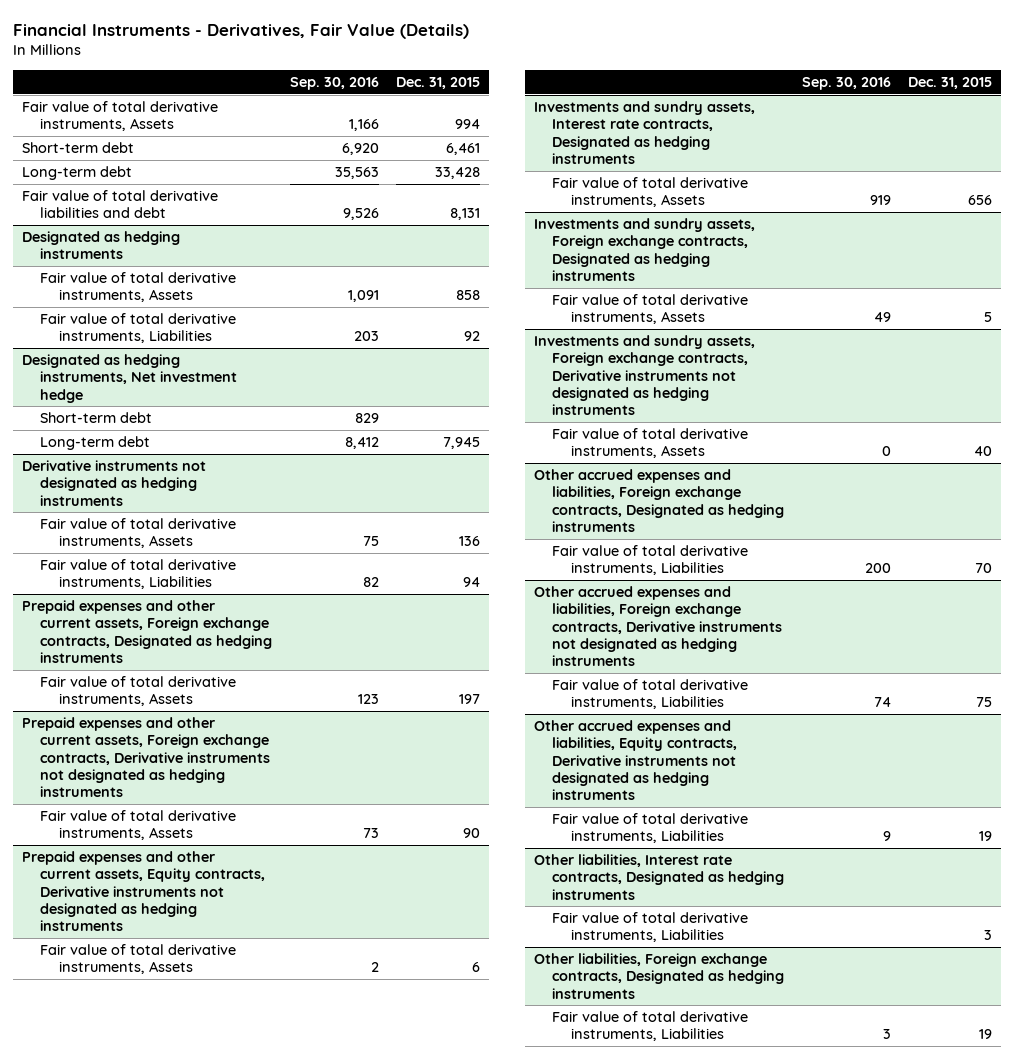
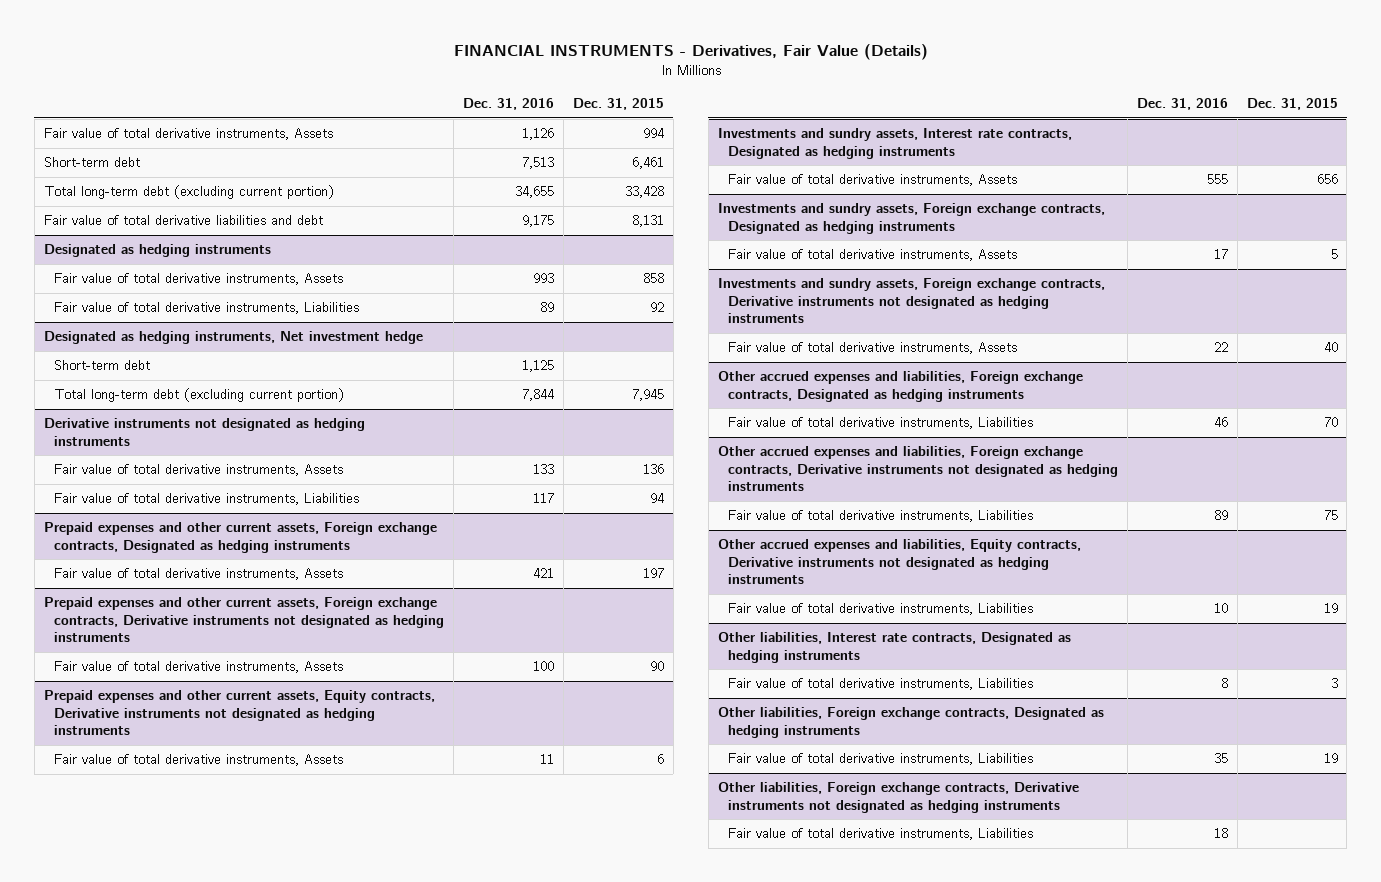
[13,23,470,39] Financial Instruments - Derivatives, Fair Value (Details) -> [453,44,928,61] FINANCIAL INSTRUMENTS - Derivatives, Fair Value (Details)
[289,77,379,91] Sep. 30, 2016 -> none
none -> [463,98,555,111] Dec. 31, 2016
[21,166,132,181] Long-term debt -> [43,185,334,200] Total long-term debt (excluding current portion)
[40,436,151,451] Long-term debt -> [54,388,345,403] Total long-term debt (excluding current portion)
none -> [717,782,1079,813] Other liabilities, Foreign exchange contracts, Derivative instruments not designated as hedging instruments
none -> [728,828,1034,841] Fair value of total derivative instruments, Liabilities

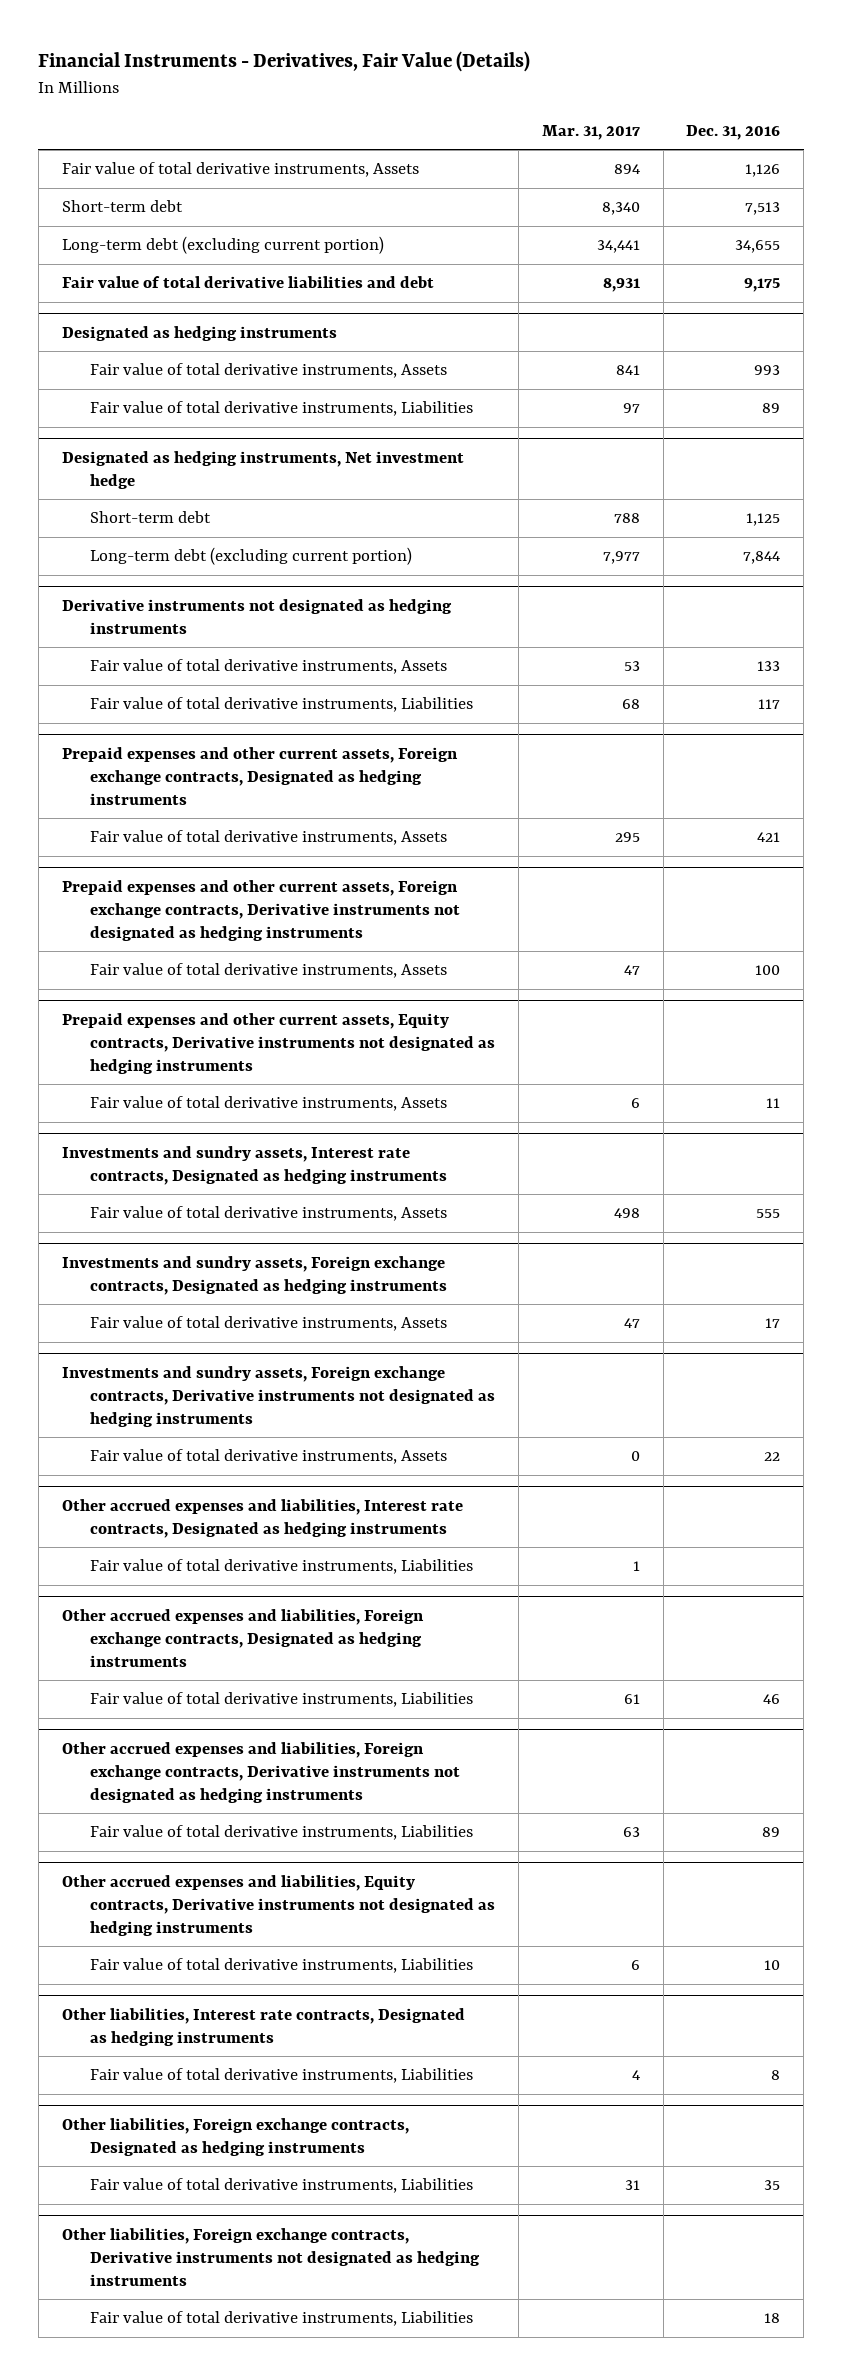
[453,44,928,61] FINANCIAL INSTRUMENTS - Derivatives, Fair Value (Details) -> [38,51,531,73] Financial Instruments - Derivatives, Fair Value (Details)
[572,98,664,111] Dec. 31, 2015 -> none
none -> [541,124,640,140] Mar. 31, 2017
[43,185,334,200] Total long-term debt (excluding current portion) -> [61,236,384,255] Long-term debt (excluding current portion)
[54,388,345,403] Total long-term debt (excluding current portion) -> [90,547,413,566] Long-term debt (excluding current portion)
none -> [61,1498,463,1538] Other accrued expenses and liabilities, Interest rate contracts, Designated as hedging instruments
none -> [90,1559,474,1575] Fair value of total derivative instruments, Liabilities

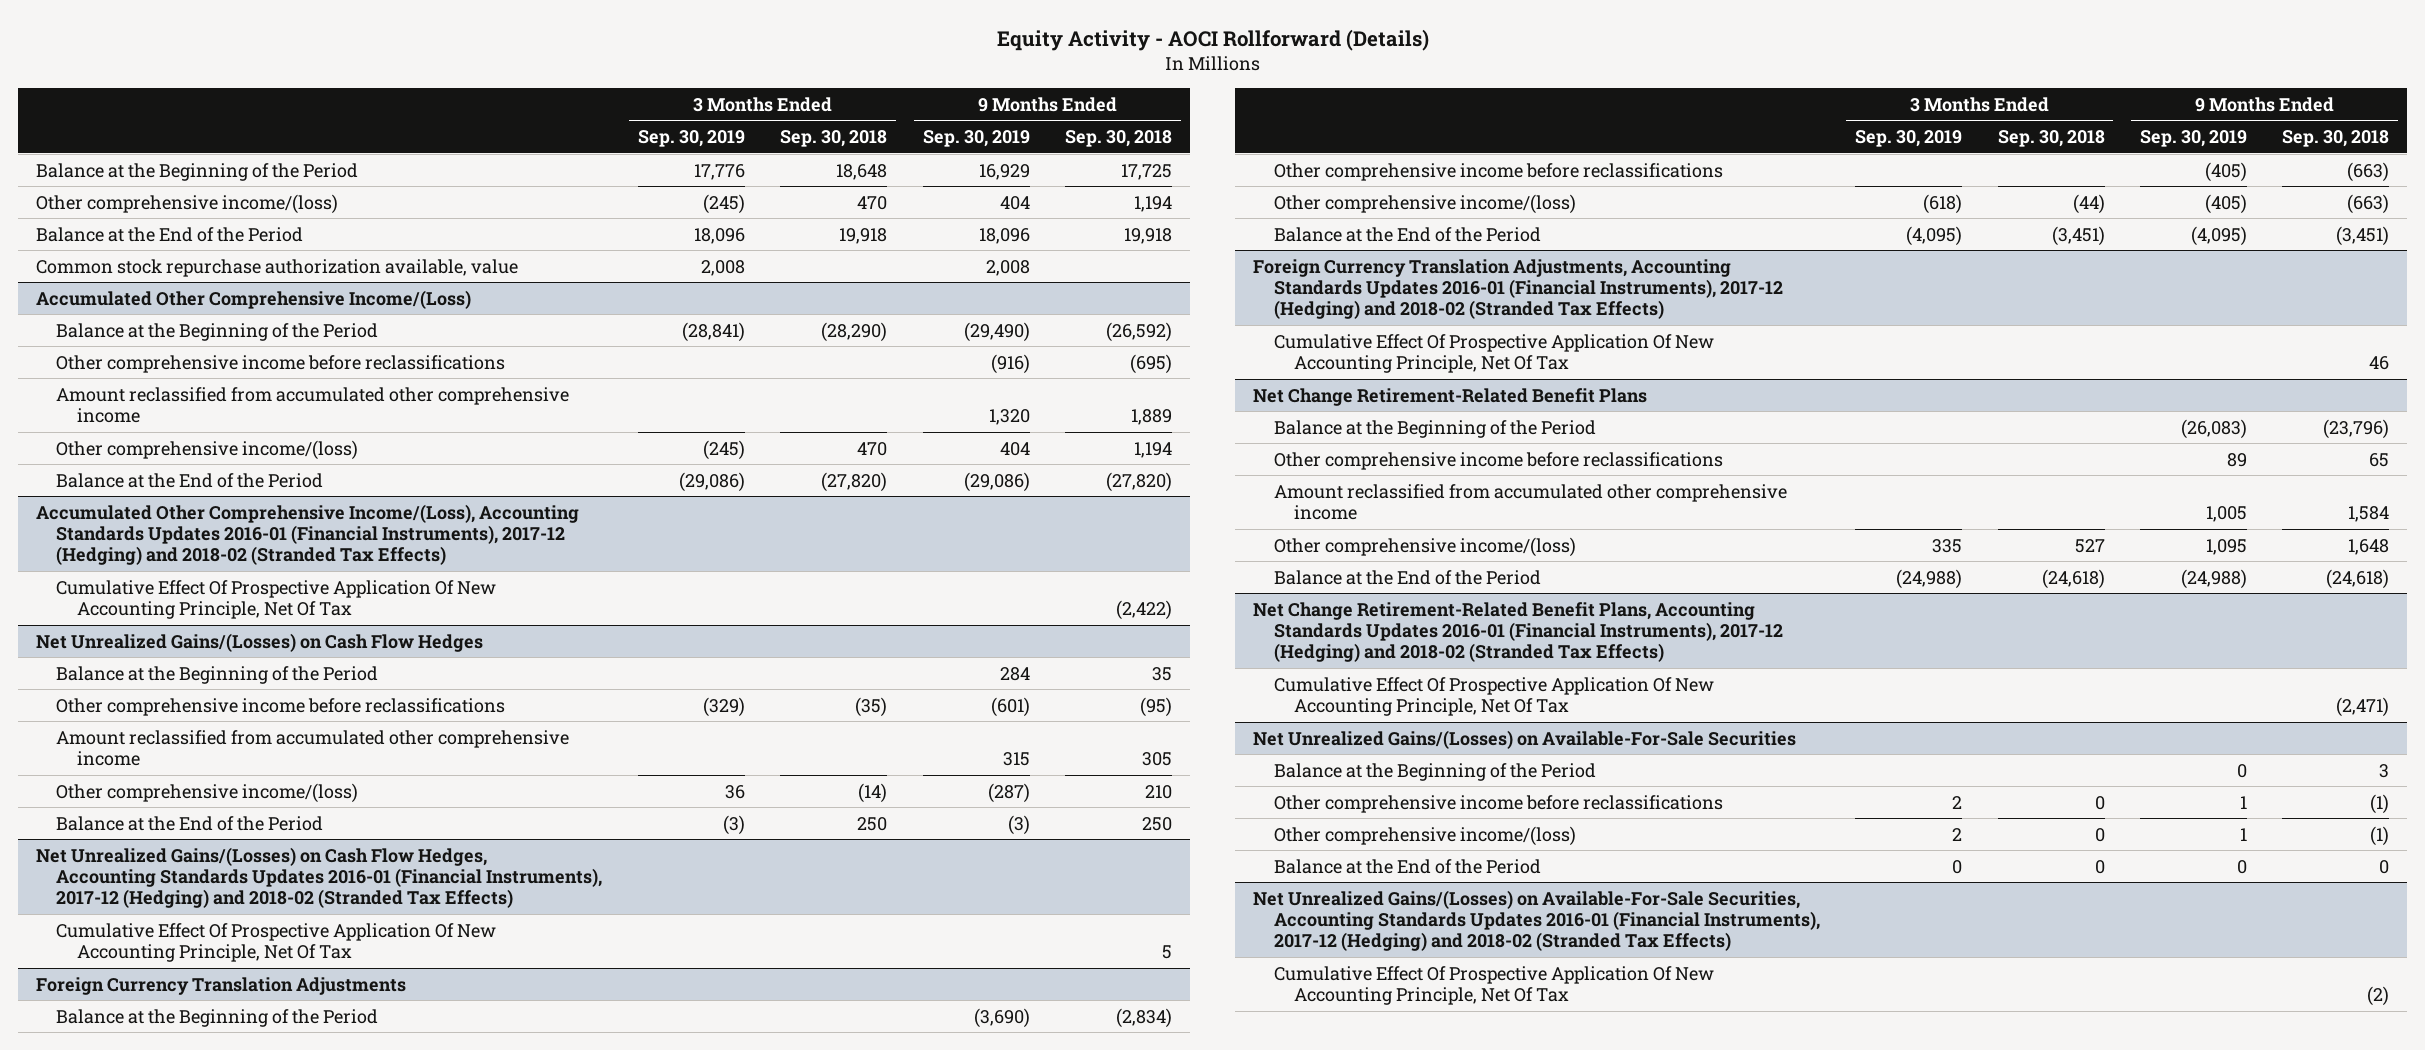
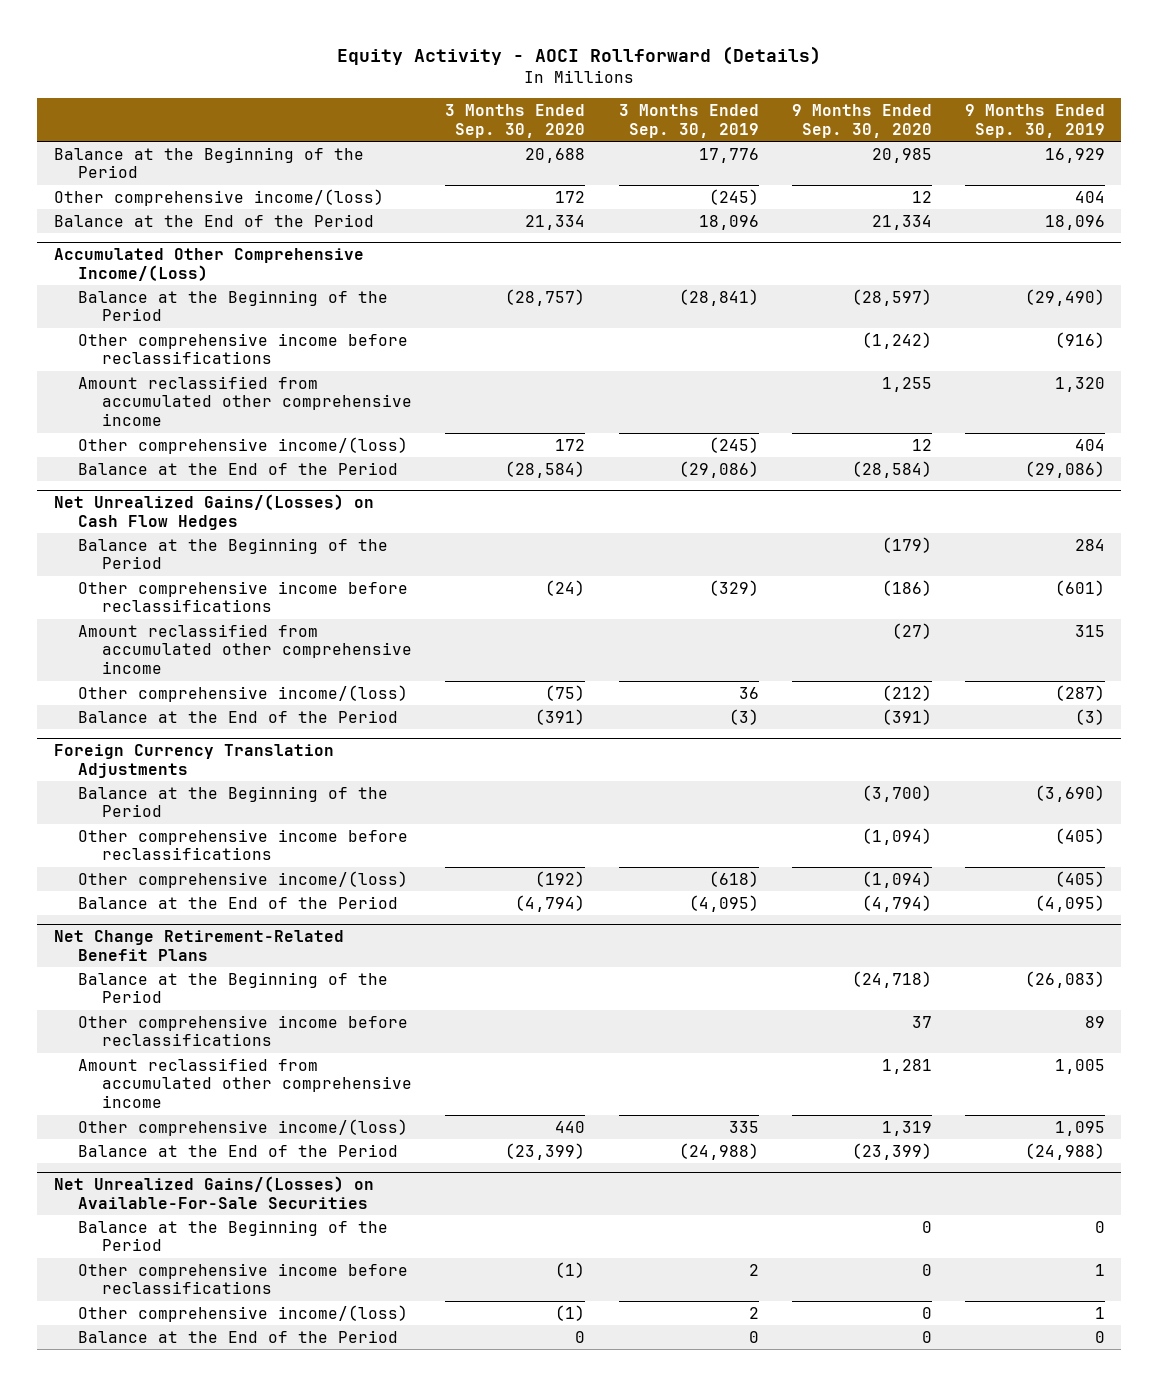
[780,130,888,148] Sep. 30, 2018 -> none
[1065,130,1173,148] Sep. 30, 2018 -> none
none -> [445,104,586,138] 3 Months Ended Sep. 30, 2020
none -> [791,104,932,138] 9 Months Ended Sep. 30, 2020
[35,258,518,277] Common stock repurchase authorization available, value -> none
[35,503,579,566] Accumulated Other Comprehensive Income/(Loss), Accounting Standards Updates 2016-01 (Financial Instruments), 2017-12 (Hedging) and 2018-02 (Stranded Tax Effects) -> none
[56,579,497,619] Cumulative Effect Of Prospective Application Of New Accounting Principle, Net Of Tax -> none
[35,846,603,909] Net Unrealized Gains/(Losses) on Cash Flow Hedges, Accounting Standards Updates 2016-01 (Financial Instruments), 2017-12 (Hedging) and 2018-02 (Stranded Tax Effects) -> none
[56,922,497,962] Cumulative Effect Of Prospective Application Of New Accounting Principle, Net Of Tax -> none
[1252,258,1783,320] Foreign Currency Translation Adjustments, Accounting Standards Updates 2016-01 (Financial Instruments), 2017-12 (Hedging) and 2018-02 (Stranded Tax Effects) -> none
[1273,333,1714,373] Cumulative Effect Of Prospective Application Of New Accounting Principle, Net Of Tax -> none
[1252,601,1783,663] Net Change Retirement-Related Benefit Plans, Accounting Standards Updates 2016-01 (Financial Instruments), 2017-12 (Hedging) and 2018-02 (Stranded Tax Effects) -> none
[1273,676,1714,716] Cumulative Effect Of Prospective Application Of New Accounting Principle, Net Of Tax -> none
[1252,889,1820,952] Net Unrealized Gains/(Losses) on Available-For-Sale Securities, Accounting Standards Updates 2016-01 (Financial Instruments), 2017-12 (Hedging) and 2018-02 (Stranded Tax Effects) -> none
[1273,965,1714,1005] Cumulative Effect Of Prospective Application Of New Accounting Principle, Net Of Tax -> none

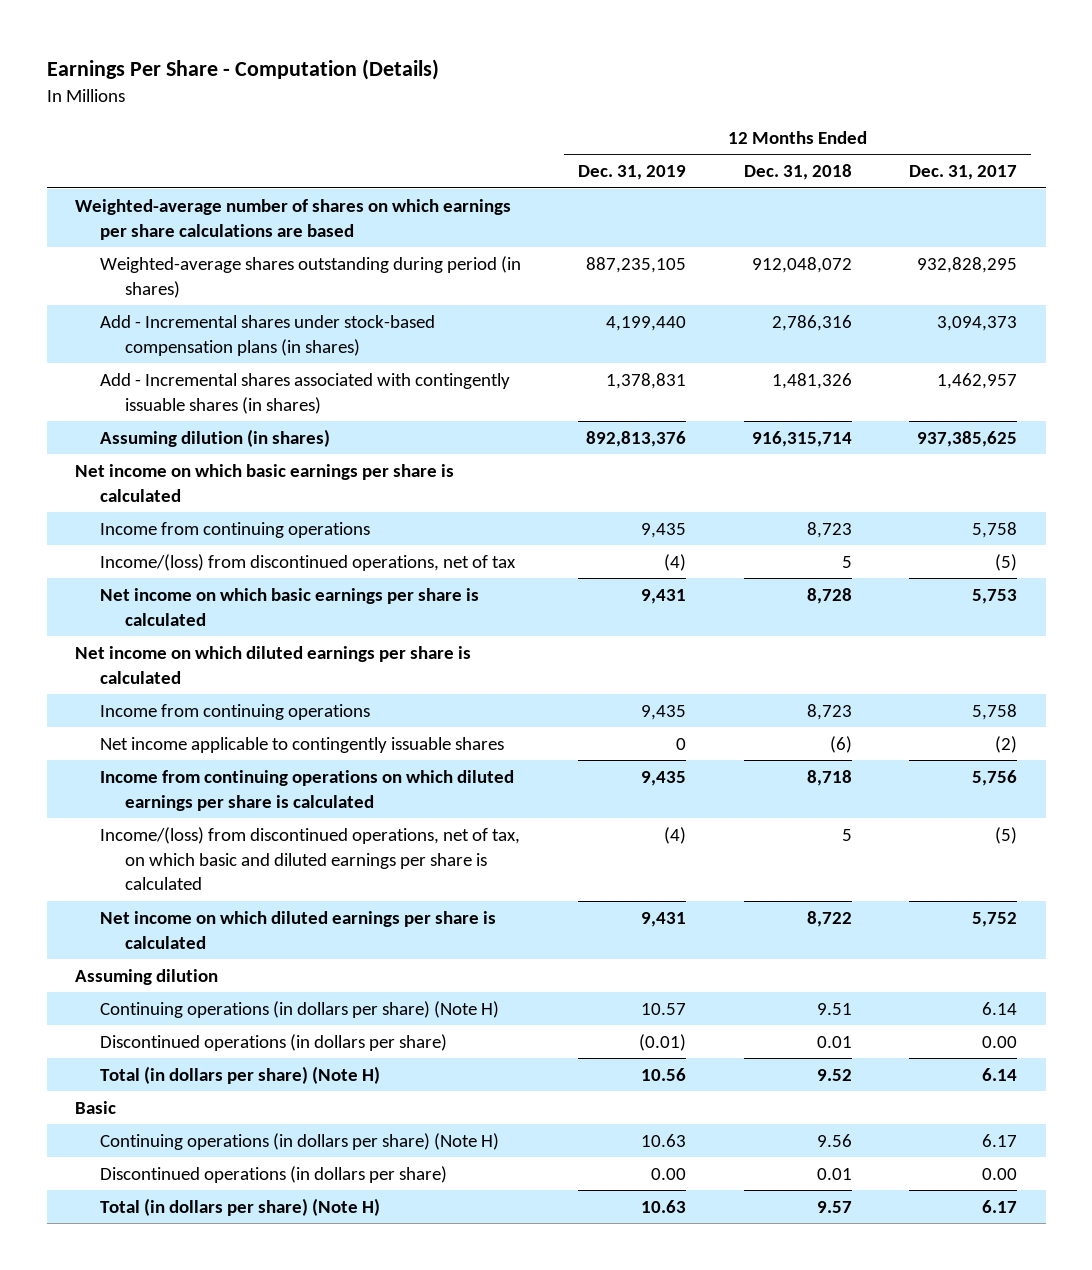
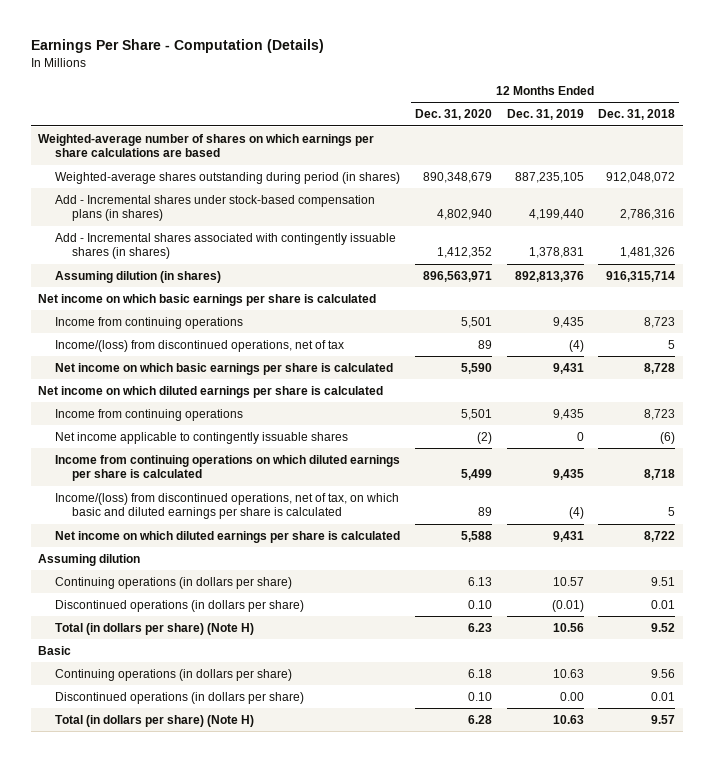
[909,165,1018,181] Dec. 31, 2017 -> none
none -> [414,109,492,121] Dec. 31, 2020
[99,1000,499,1018] Continuing operations (in dollars per share) (Note H) -> [55,576,293,589] Continuing operations (in dollars per share)
[99,1132,499,1150] Continuing operations (in dollars per share) (Note H) -> [55,668,293,681] Continuing operations (in dollars per share)

